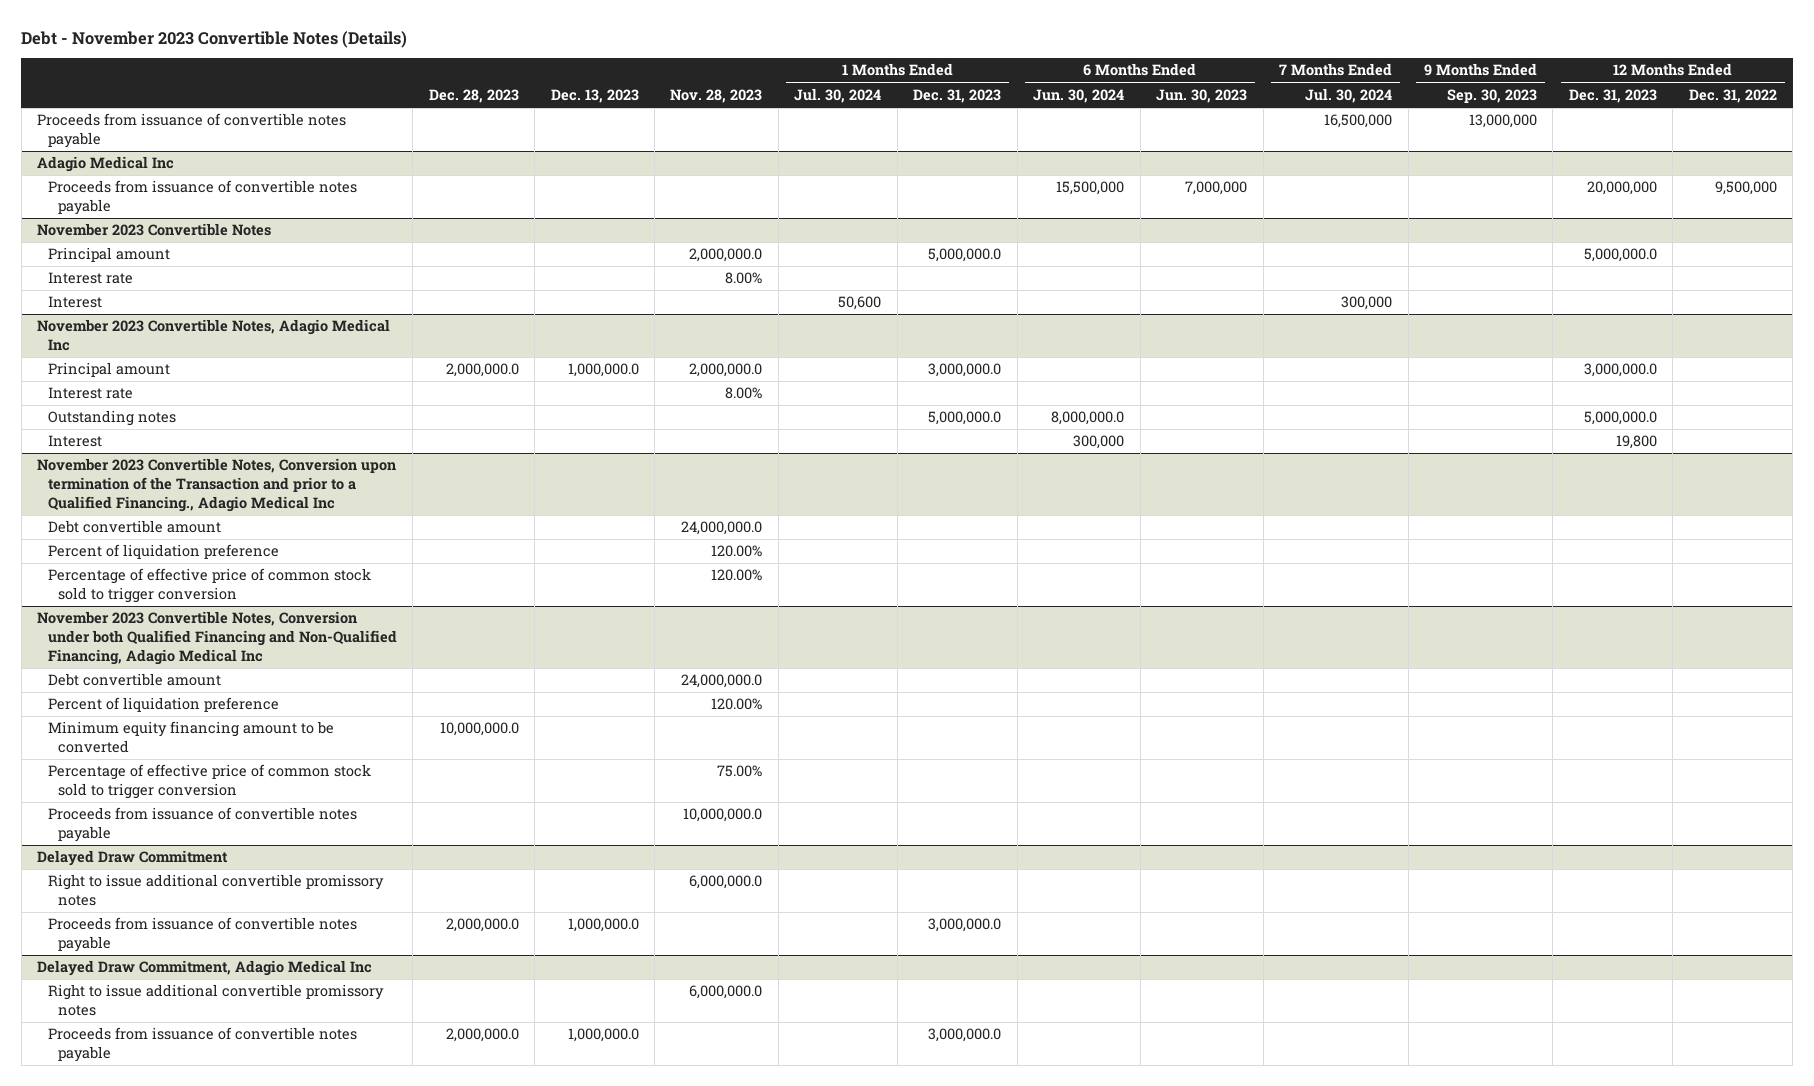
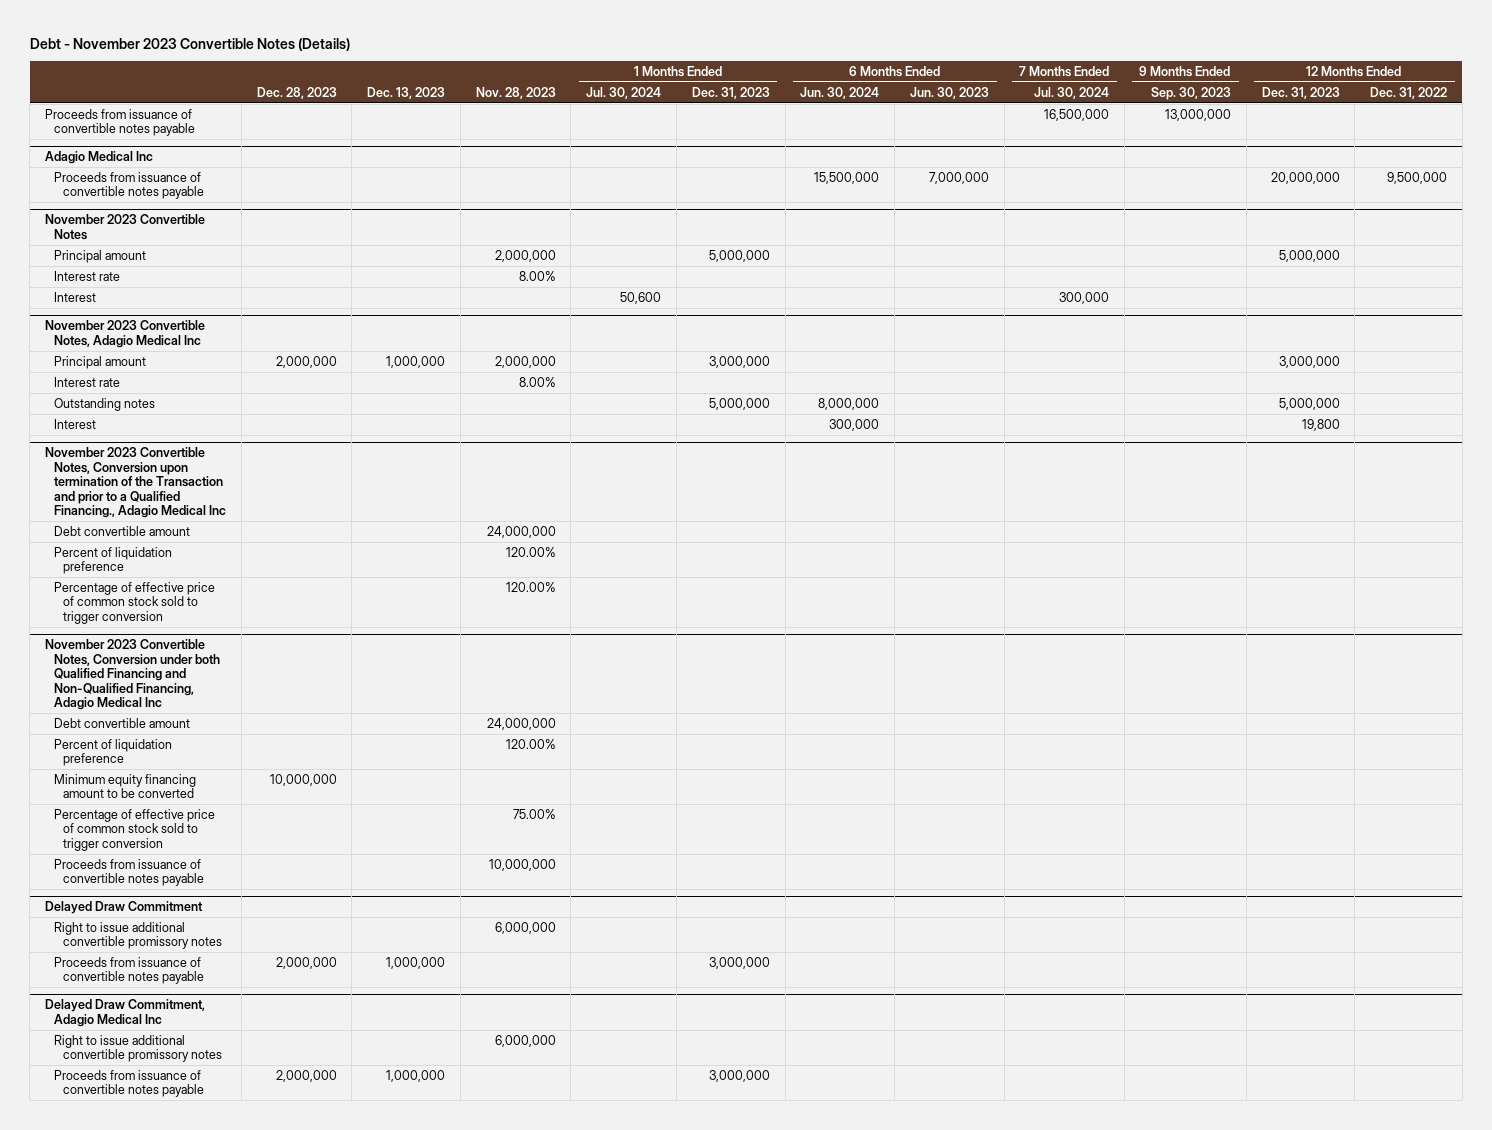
[689,248,763,263] 2,000,000.0 -> [494,249,556,262] 2,000,000
[928,248,1002,263] 5,000,000.0 -> [708,249,770,262] 5,000,000
[1583,248,1657,263] 5,000,000.0 -> [1278,249,1340,262] 5,000,000
[445,363,519,378] 2,000,000.0 -> [275,355,337,368] 2,000,000
[567,363,639,378] 1,000,000.0 -> [386,355,446,368] 1,000,000
[689,363,763,378] 2,000,000.0 -> [494,355,556,368] 2,000,000
[928,363,1002,378] 3,000,000.0 -> [708,355,770,368] 3,000,000
[1583,363,1657,378] 3,000,000.0 -> [1278,355,1340,368] 3,000,000
[928,411,1002,426] 5,000,000.0 -> [708,397,770,410] 5,000,000
[1051,411,1125,426] 8,000,000.0 -> [818,397,880,410] 8,000,000
[1583,411,1657,426] 5,000,000.0 -> [1278,397,1340,410] 5,000,000
[681,521,763,536] 24,000,000.0 -> [486,525,556,538] 24,000,000
[681,674,763,689] 24,000,000.0 -> [486,717,556,730] 24,000,000
[439,722,519,737] 10,000,000.0 -> [269,773,337,786] 10,000,000
[683,808,763,823] 10,000,000.0 -> [488,858,556,871] 10,000,000
[689,875,763,890] 6,000,000.0 -> [494,921,556,934] 6,000,000
[445,918,519,933] 2,000,000.0 -> [275,956,337,969] 2,000,000
[567,918,639,933] 1,000,000.0 -> [386,956,446,969] 1,000,000
[928,918,1002,933] 3,000,000.0 -> [708,956,770,969] 3,000,000
[689,985,763,1000] 6,000,000.0 -> [494,1034,556,1047] 6,000,000
[445,1028,519,1043] 2,000,000.0 -> [275,1069,337,1082] 2,000,000
[567,1028,639,1043] 1,000,000.0 -> [386,1069,446,1082] 1,000,000
[928,1028,1002,1043] 3,000,000.0 -> [708,1069,770,1082] 3,000,000

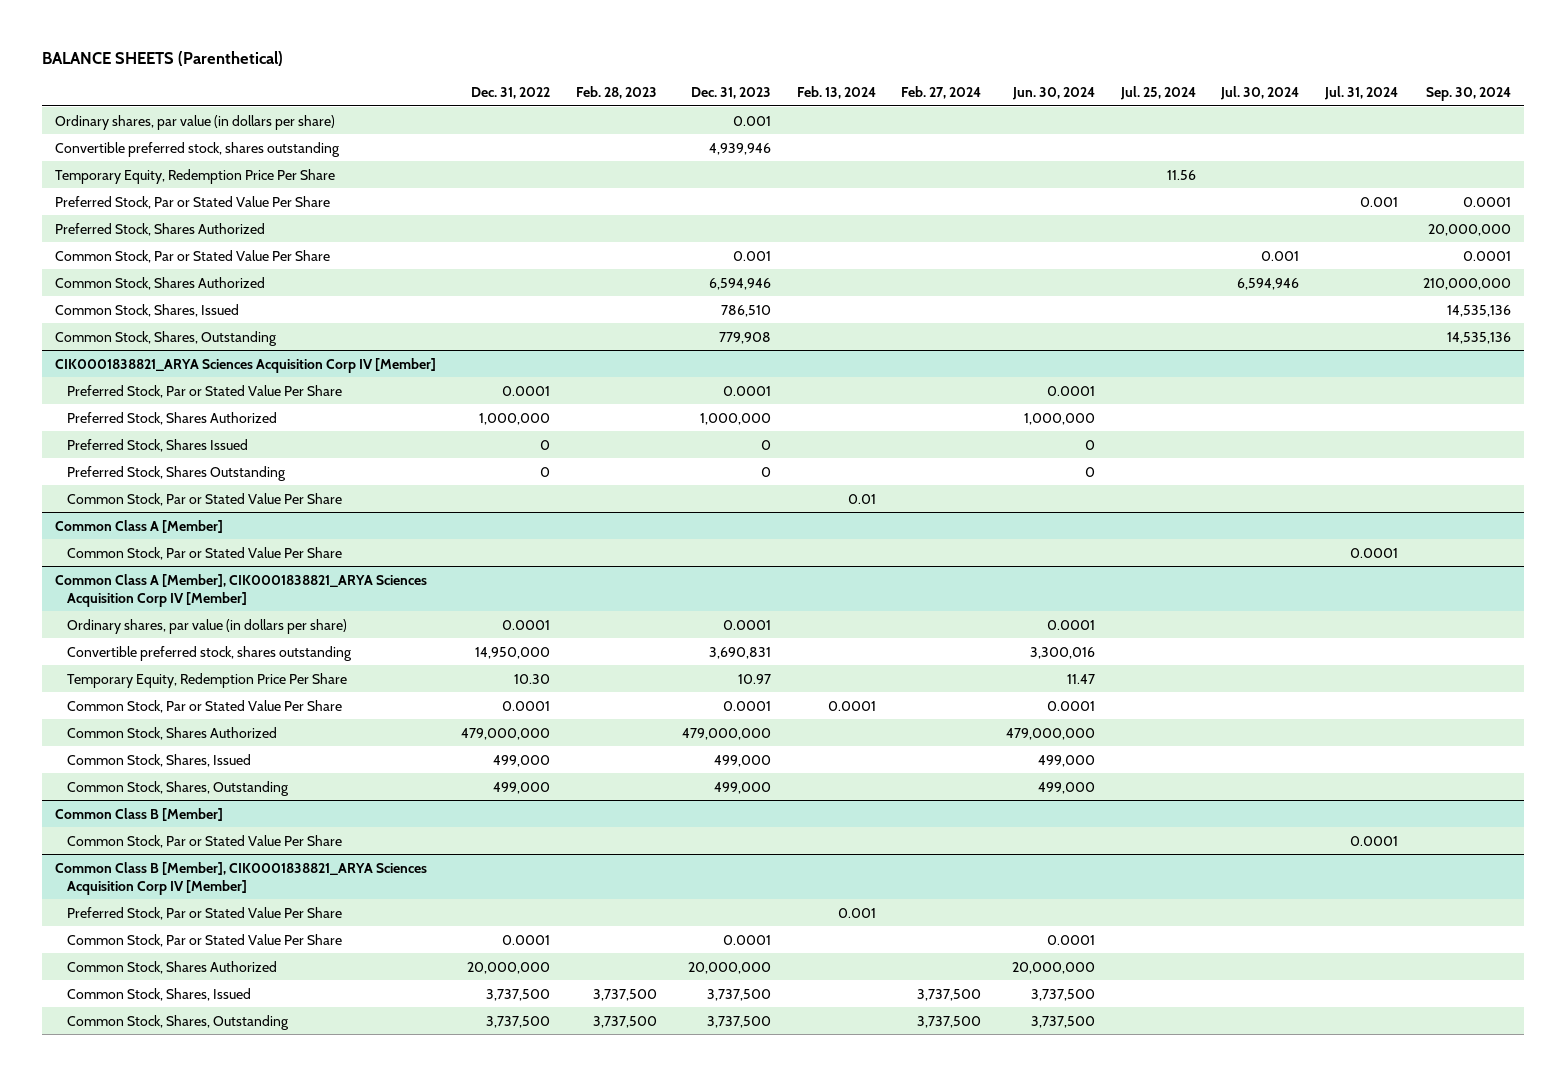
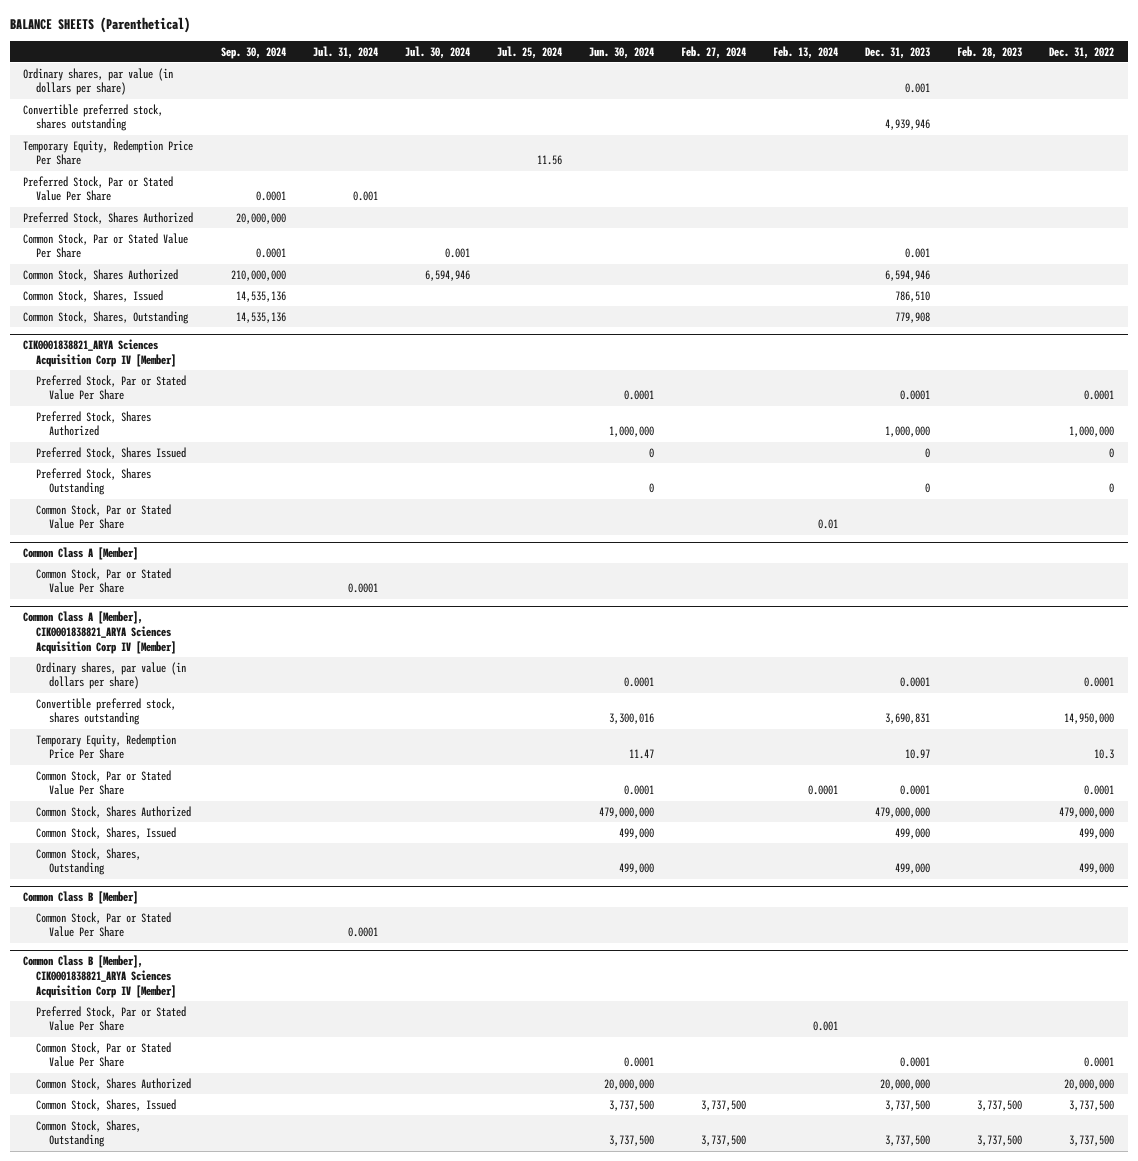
[514,673,551,684] 10.30 -> [1094,749,1115,760] 10.3

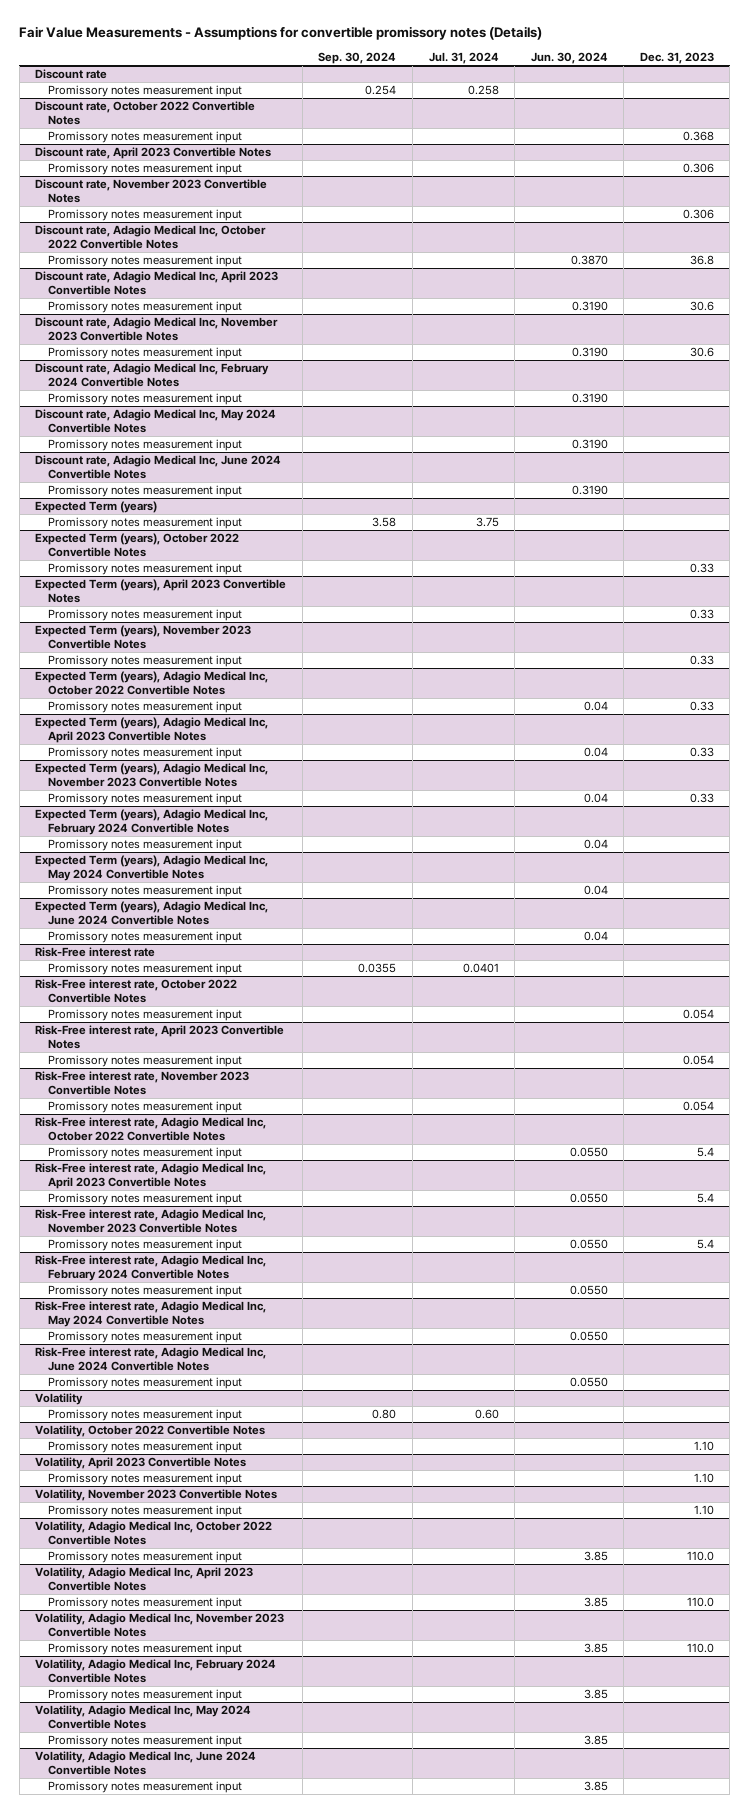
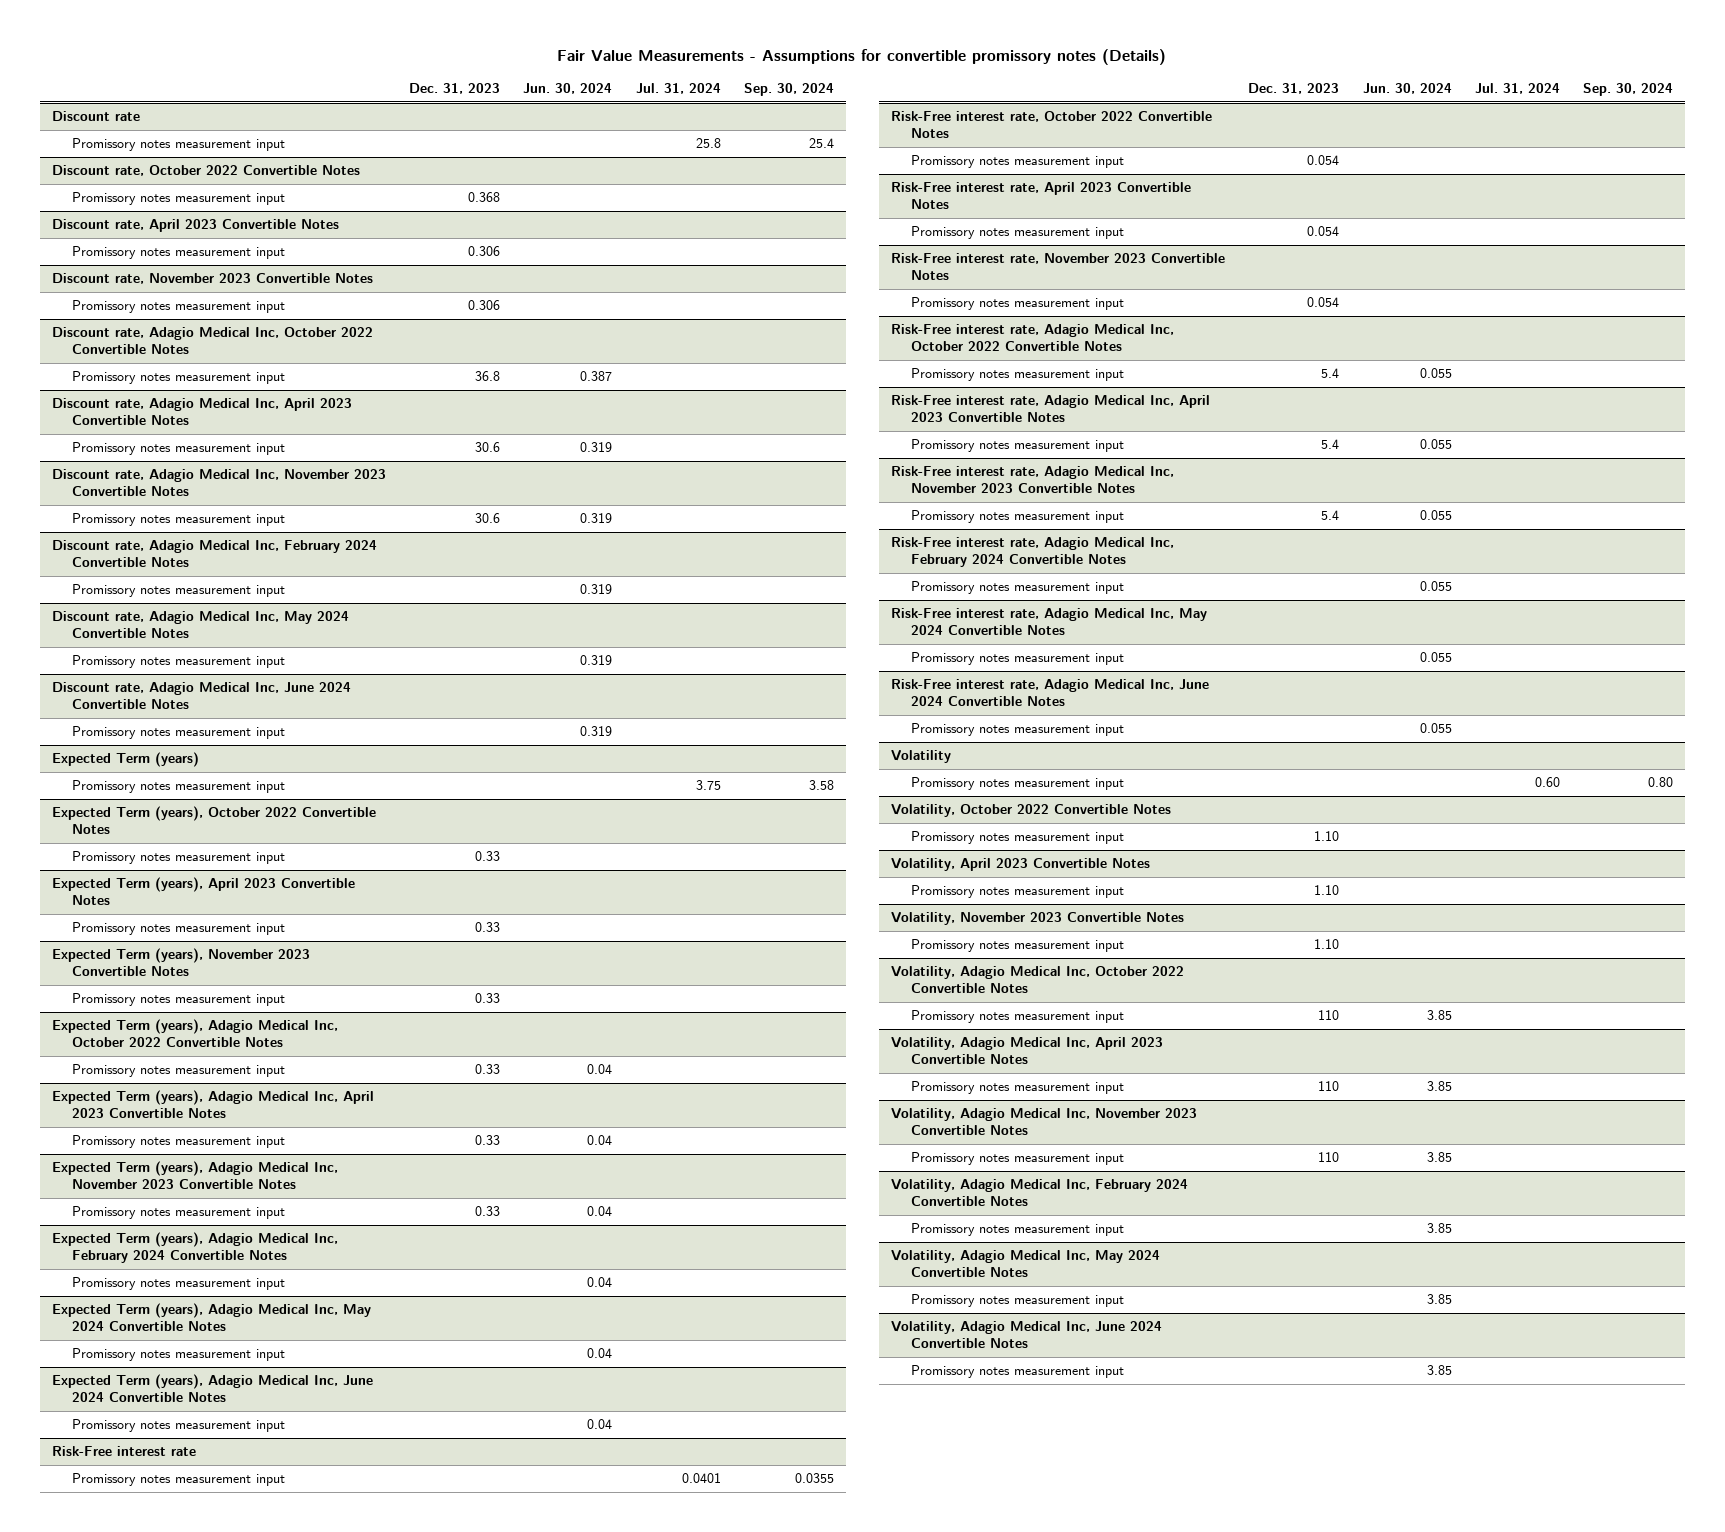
[365,85,397,96] 0.254 -> [808,138,834,149] 25.4
[467,85,499,96] 0.258 -> [695,138,721,149] 25.8
[570,255,608,266] 0.3870 -> [580,371,613,382] 0.387
[571,301,608,312] 0.3190 -> [580,442,613,453] 0.319
[571,347,608,358] 0.3190 -> [580,513,613,524] 0.319
[571,393,608,404] 0.3190 -> [580,584,613,595] 0.319
[571,439,608,450] 0.3190 -> [580,655,613,666] 0.319
[571,485,608,496] 0.3190 -> [580,726,613,737] 0.319
[569,1147,608,1158] 0.0550 -> [1419,368,1452,379] 0.055
[569,1193,608,1204] 0.0550 -> [1419,439,1452,450] 0.055
[569,1239,608,1250] 0.0550 -> [1419,510,1452,521] 0.055
[569,1285,608,1296] 0.0550 -> [1419,581,1452,592] 0.055
[569,1331,608,1342] 0.0550 -> [1419,652,1452,663] 0.055
[569,1377,608,1388] 0.0550 -> [1419,723,1452,734] 0.055
[686,1551,714,1562] 110.0 -> [1318,1010,1340,1021] 110
[686,1597,714,1608] 110.0 -> [1318,1081,1340,1092] 110
[686,1643,714,1654] 110.0 -> [1318,1152,1340,1163] 110

